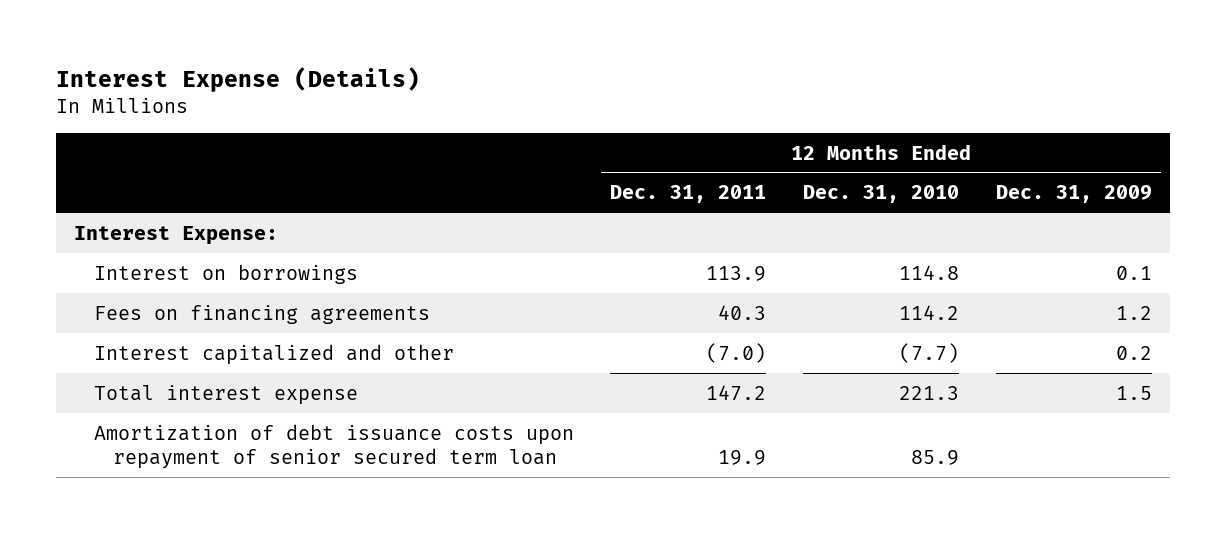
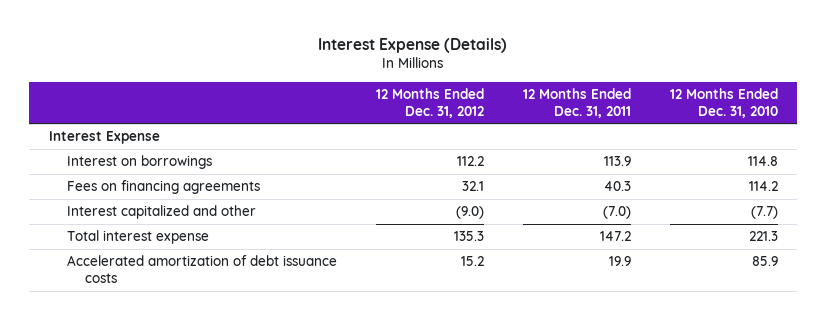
[995,185,1152,204] Dec. 31, 2009 -> none
none -> [375,88,484,118] 12 Months Ended Dec. 31, 2012
[74,225,279,245] Interest Expense: -> [48,131,160,145] Interest Expense
[93,423,574,469] Amortization of debt issuance costs upon repayment of senior secured term loan -> [66,255,337,283] Accelerated amortization of debt issuance costs

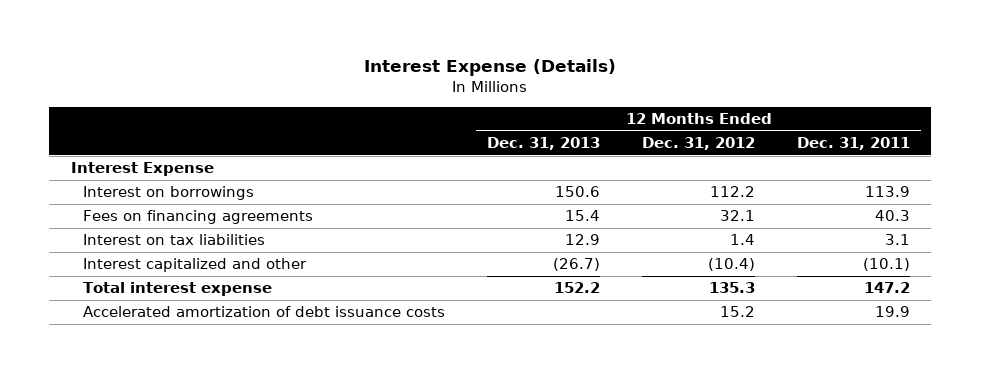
[669,88,778,118] 12 Months Ended Dec. 31, 2010 -> none
none -> [486,137,600,151] Dec. 31, 2013
none -> [82,234,265,246] Interest on tax liabilities
[455,206,484,220] (9.0) -> [708,258,756,272] (10.4)
[602,206,631,220] (7.0) -> [863,258,911,272] (10.1)

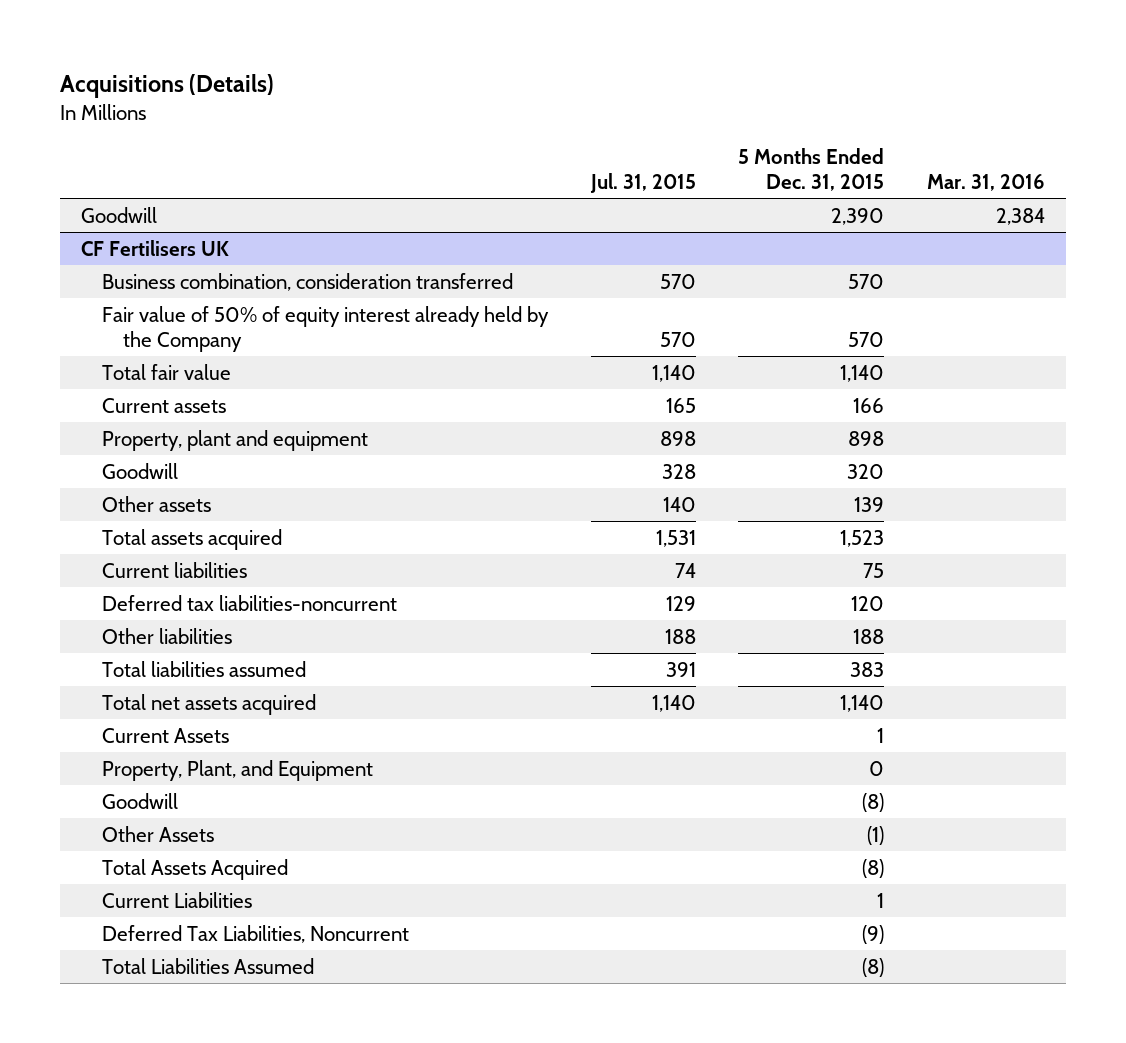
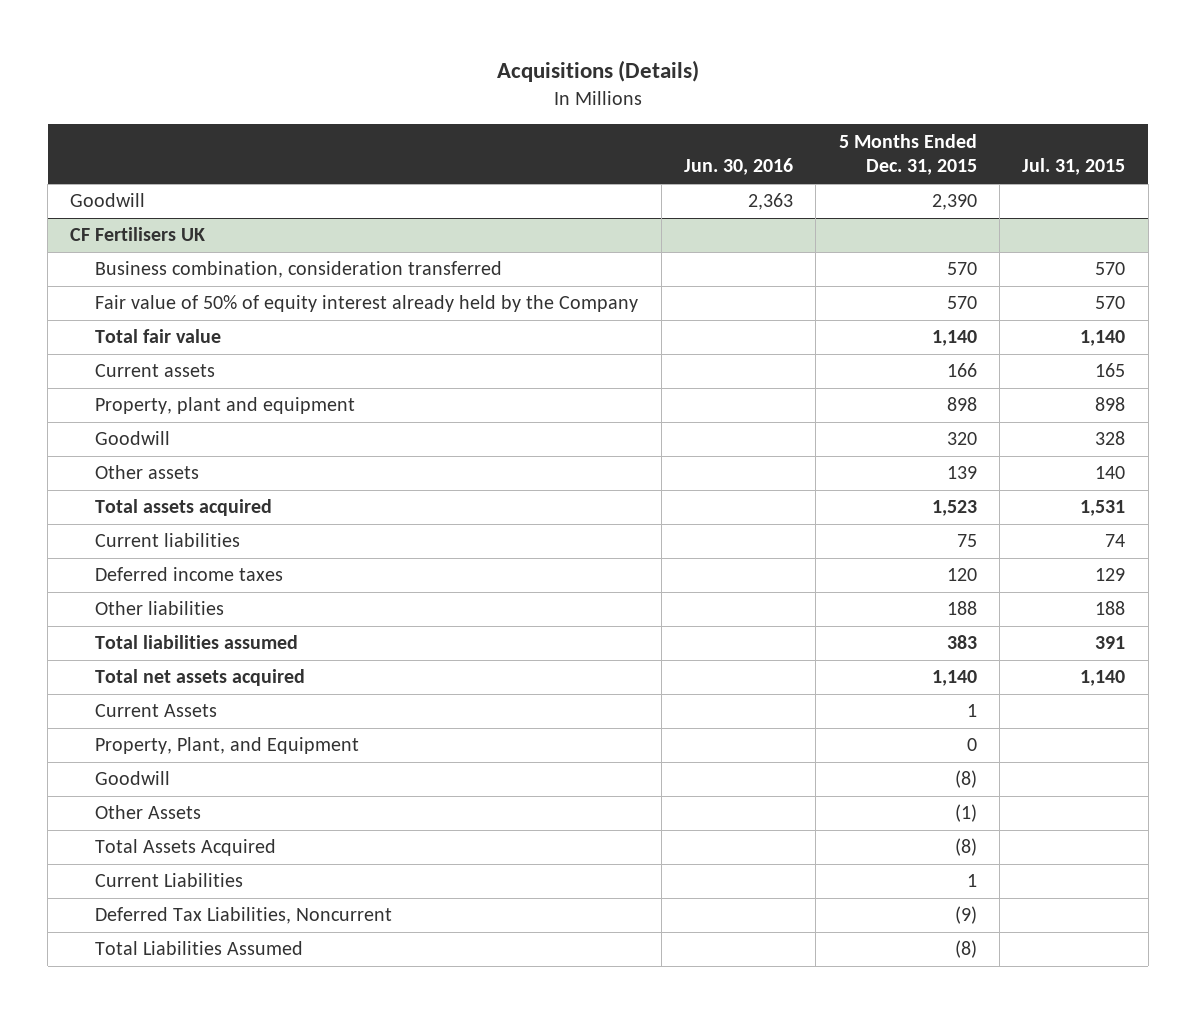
[926,173,1045,191] Mar. 31, 2016 -> none
none -> [684,158,794,176] Jun. 30, 2016
[102,594,398,611] Deferred tax liabilities-noncurrent -> [95,567,284,582] Deferred income taxes

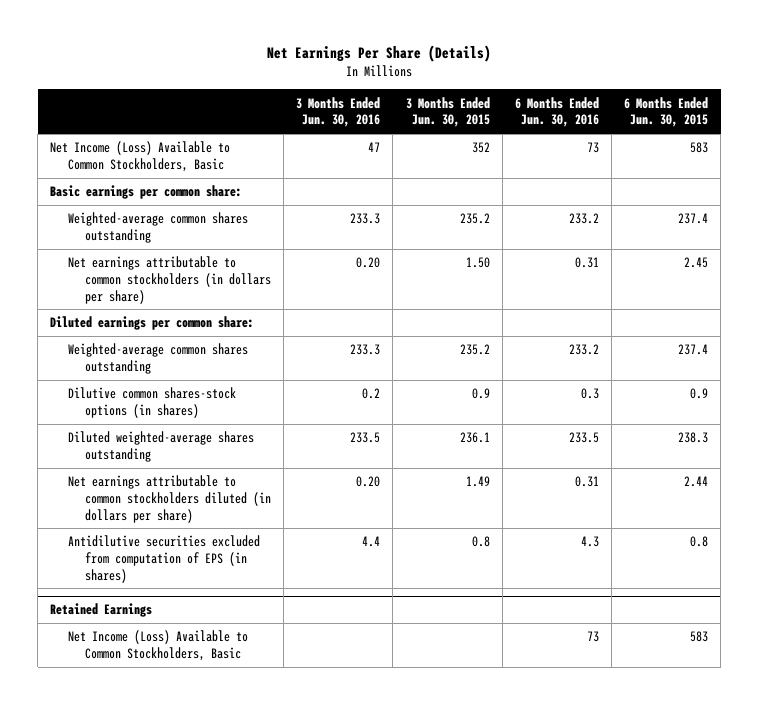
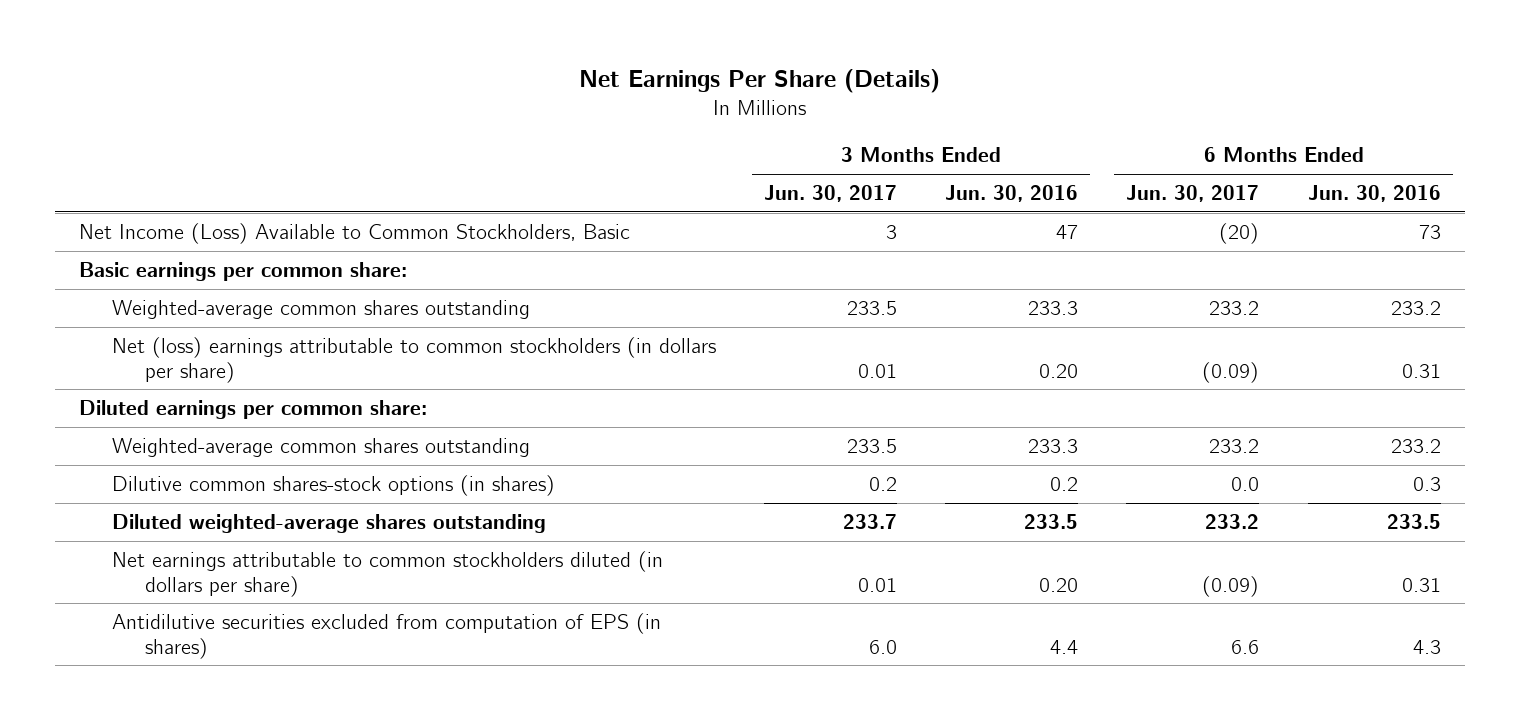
[405,96,490,128] 3 Months Ended Jun. 30, 2015 -> none
[624,96,709,128] 6 Months Ended Jun. 30, 2015 -> none
none -> [763,185,897,203] Jun. 30, 2017
none -> [1126,185,1260,203] Jun. 30, 2017
[67,256,271,304] Net earnings attributable to common stockholders (in dollars per share) -> [111,337,716,383] Net (loss) earnings attributable to common stockholders (in dollars per share)
[50,603,153,618] Retained Earnings -> none
[67,630,248,661] Net Income (Loss) Available to Common Stockholders, Basic -> none

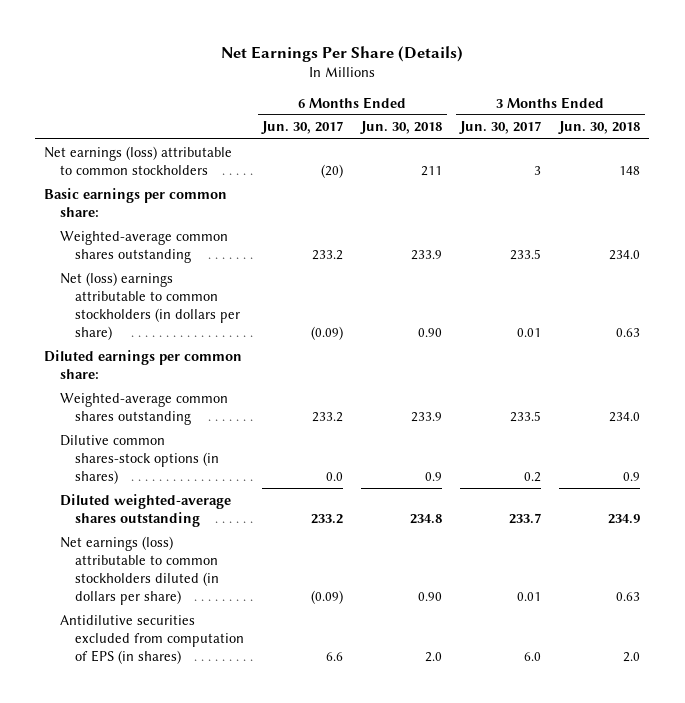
[945,185,1079,203] Jun. 30, 2016 -> none
[1307,185,1441,203] Jun. 30, 2016 -> none
none -> [360,121,443,135] Jun. 30, 2018
none -> [558,121,641,135] Jun. 30, 2018
[78,223,630,245] Net Income (Loss) Available to Common Stockholders, Basic -> [44,145,233,175] Net earnings (loss) attributable to common stockholders
[111,551,663,597] Net earnings attributable to common stockholders diluted (in dollars per share) -> [59,535,220,605] Net earnings (loss) attributable to common stockholders diluted (in dollars per share)

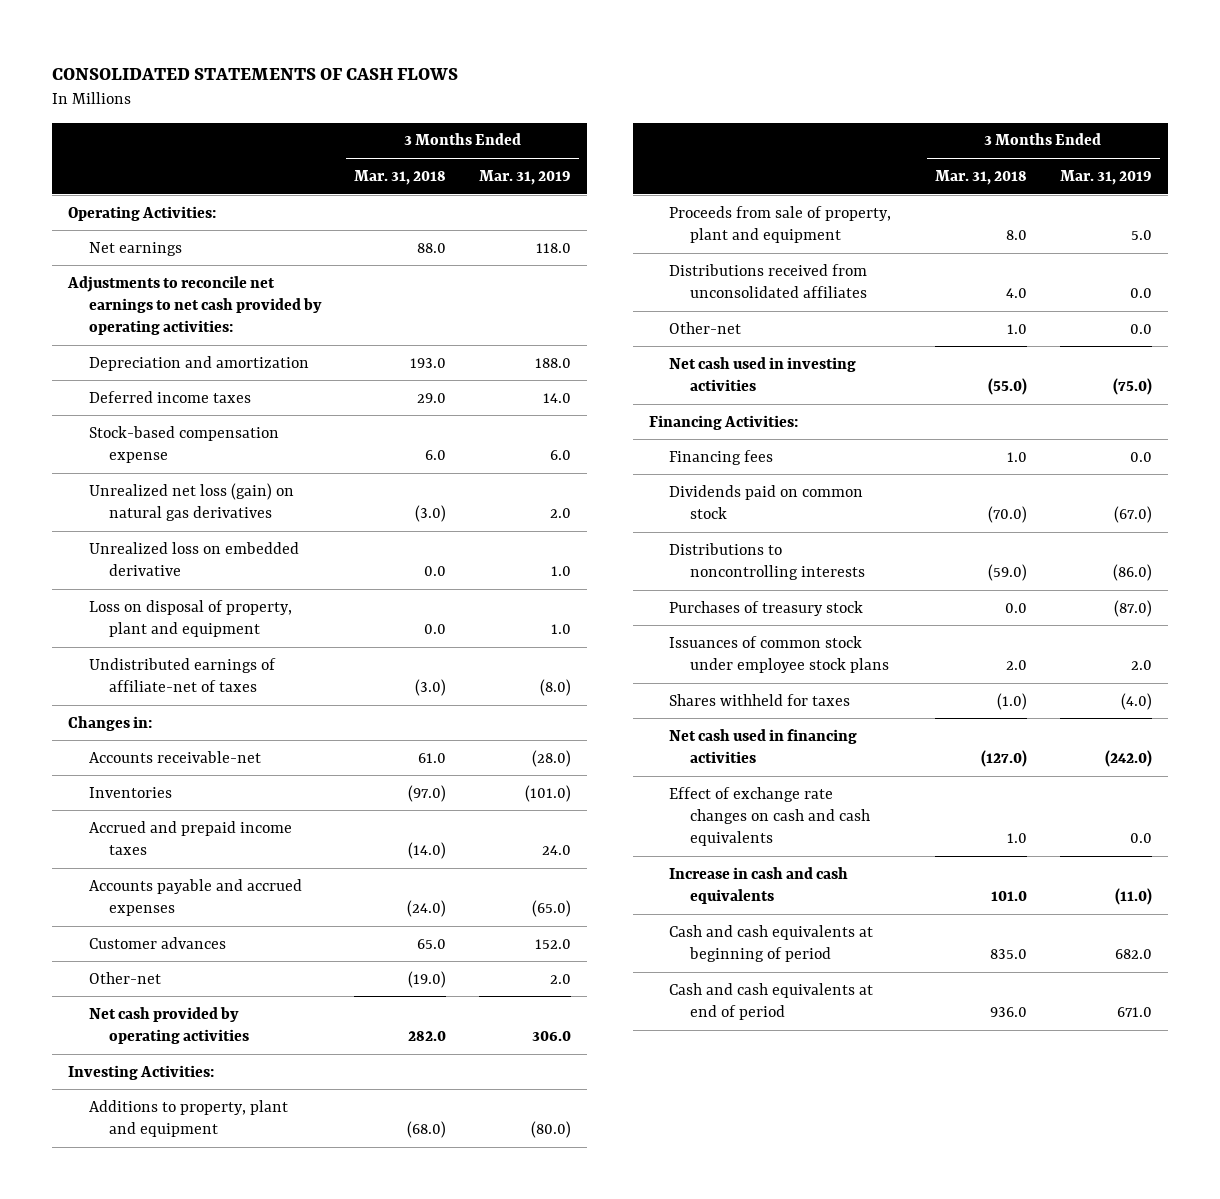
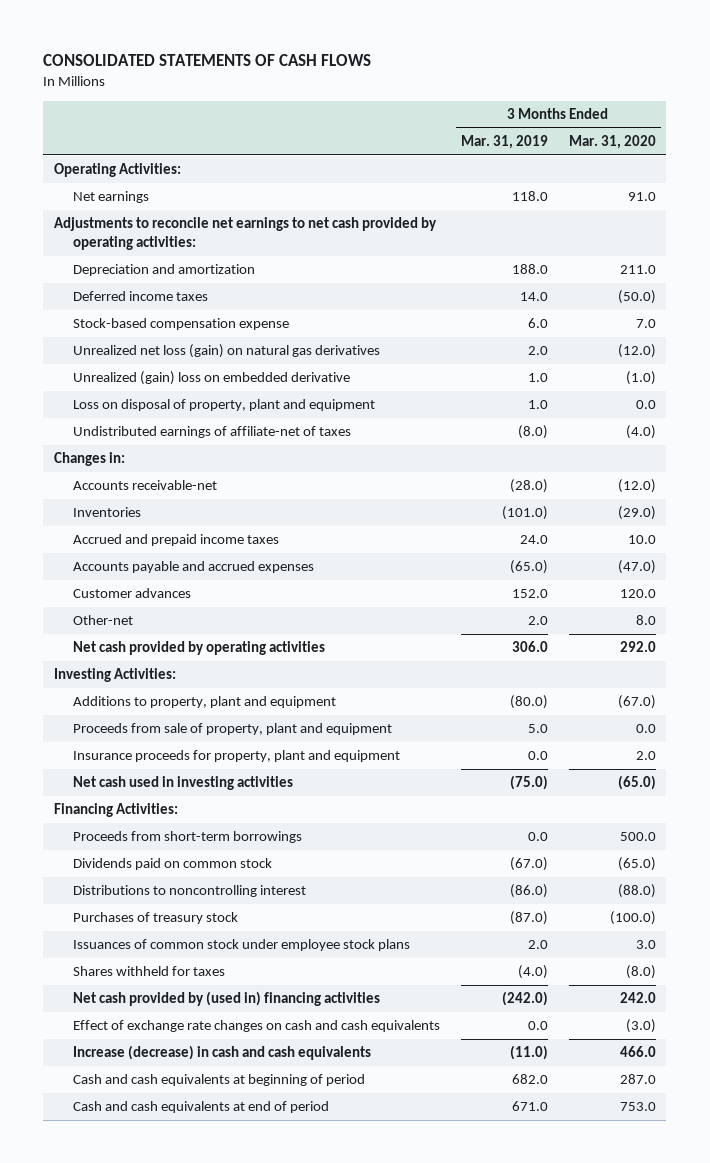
[354,169,447,185] Mar. 31, 2018 -> none
none -> [568,135,656,150] Mar. 31, 2020
[88,541,299,577] Unrealized loss on embedded derivative -> [72,371,350,386] Unrealized (gain) loss on embedded derivative
[669,263,868,299] Distributions received from unconsolidated affiliates -> none
[669,321,742,334] Other-net -> none
none -> [72,750,400,763] Insurance proceeds for property, plant and equipment
[669,449,774,465] Financing fees -> none
none -> [72,831,302,844] Proceeds from short-term borrowings
[669,542,865,581] Distributions to noncontrolling interests -> [72,885,306,898] Distributions to noncontrolling interest
[669,728,858,764] Net cash used in financing activities -> [72,991,380,1007] Net cash provided by (used in) financing activities
[669,866,849,905] Increase in cash and cash equivalents -> [72,1045,371,1061] Increase (decrease) in cash and cash equivalents

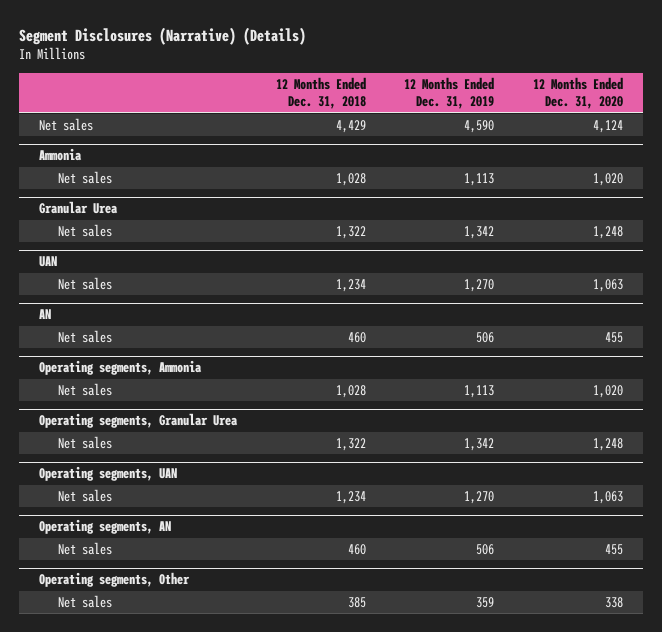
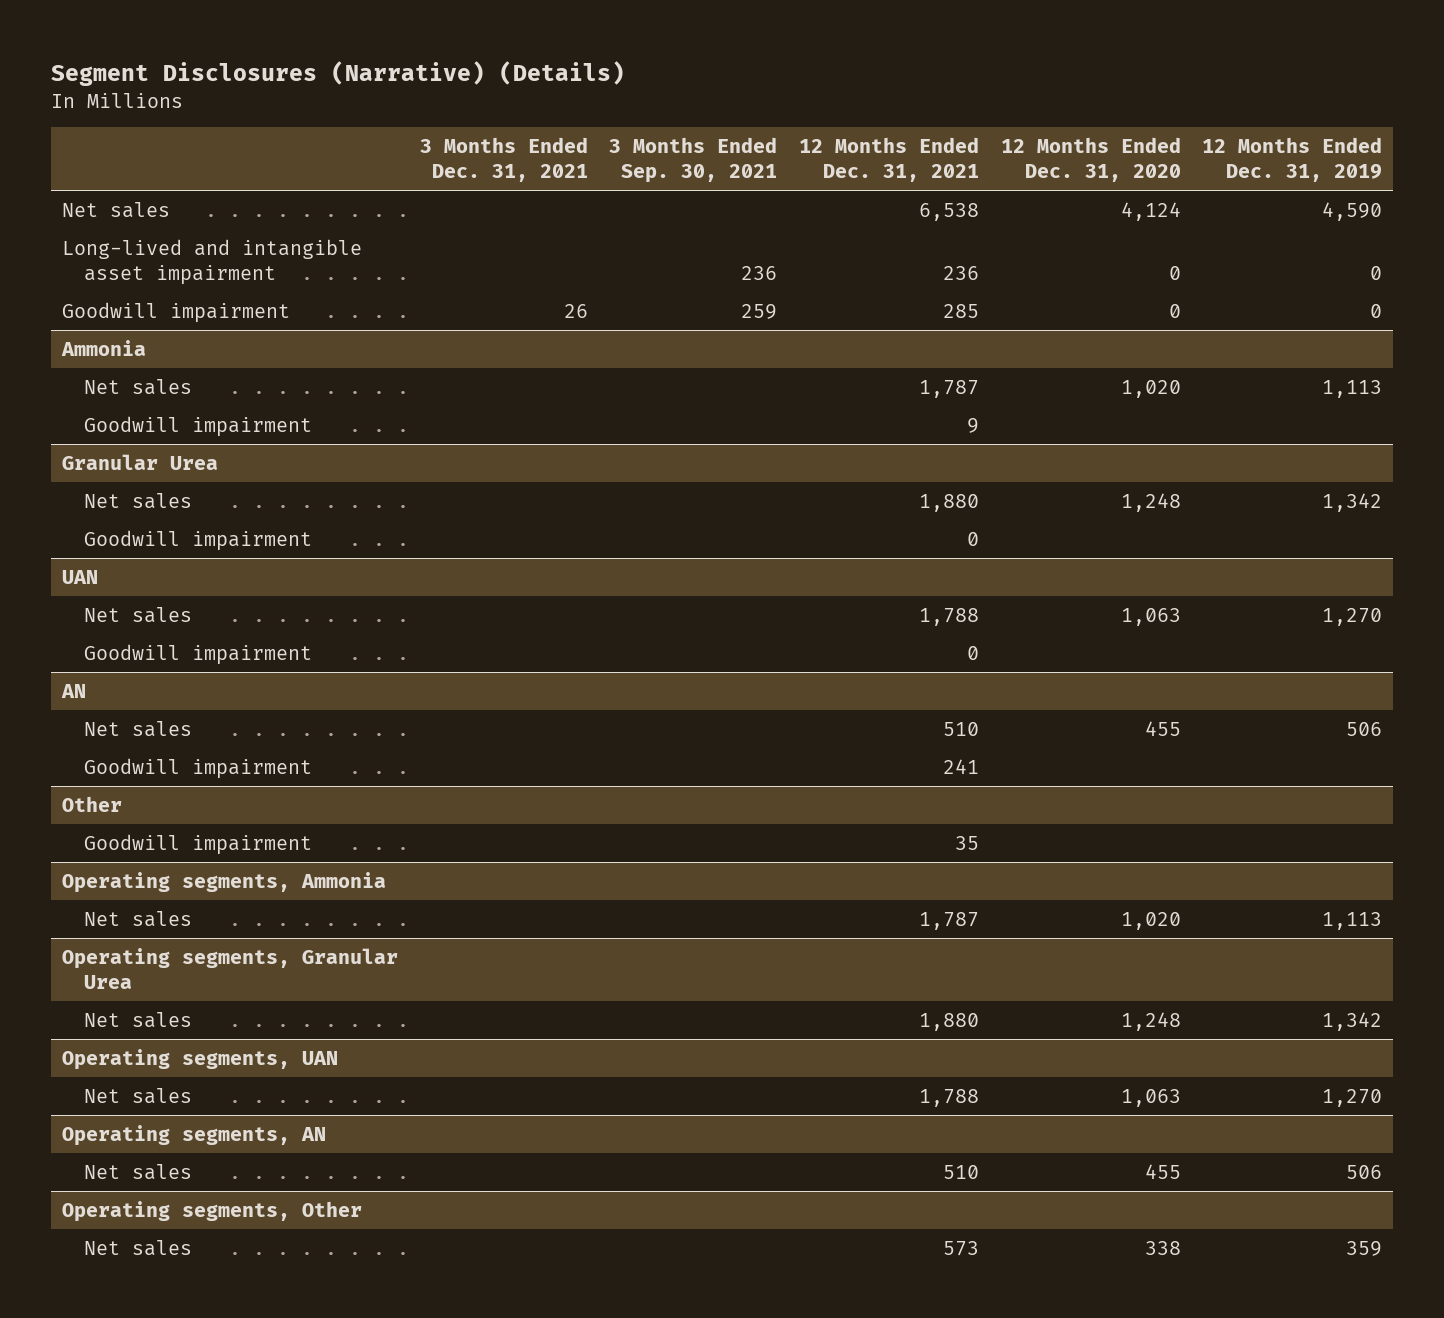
[275,77,366,110] 12 Months Ended Dec. 31, 2018 -> none
none -> [419,137,588,182] 3 Months Ended Dec. 31, 2021
none -> [609,137,778,183] 3 Months Ended Sep. 30, 2021
none -> [798,137,979,182] 12 Months Ended Dec. 31, 2021
none -> [61,238,362,285] Long-lived and intangible asset impairment
none -> [61,301,290,323] Goodwill impairment
none -> [84,415,313,437] Goodwill impairment
none -> [84,529,313,551] Goodwill impairment
none -> [84,643,313,665] Goodwill impairment
none -> [84,757,313,779] Goodwill impairment
none -> [61,795,122,812] Other
none -> [84,833,313,855] Goodwill impairment

